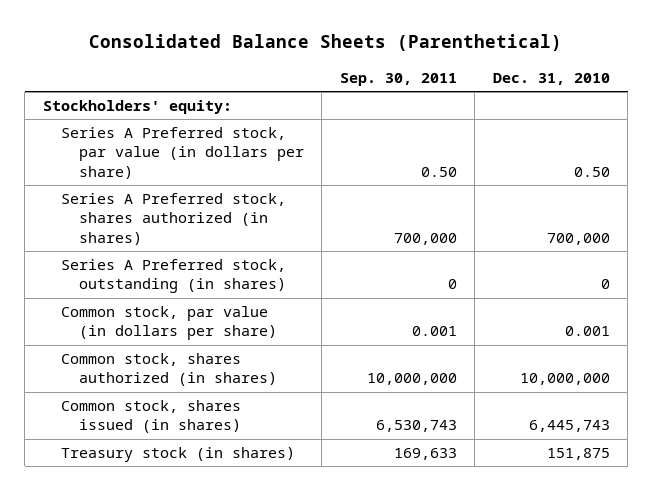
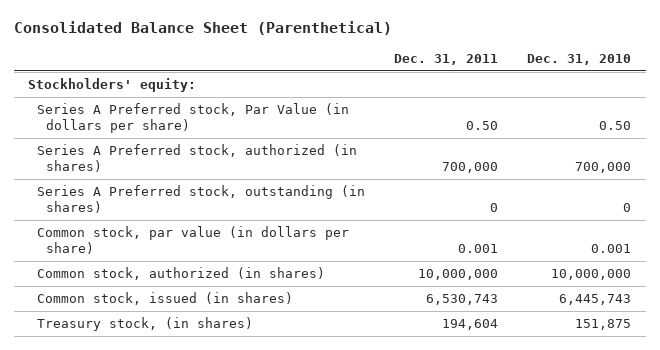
[89,34,563,52] Consolidated Balance Sheets (Parenthetical) -> [13,21,392,36] Consolidated Balance Sheet (Parenthetical)
[339,72,457,86] Sep. 30, 2011 -> none
none -> [394,54,499,66] Dec. 31, 2011
[60,127,304,179] Series A Preferred stock, par value (in dollars per share) -> [37,102,350,133] Series A Preferred stock, Par Value (in dollars per share)
[60,193,286,245] Series A Preferred stock, shares authorized (in shares) -> [37,143,358,172] Series A Preferred stock, authorized (in shares)
[60,353,277,387] Common stock, shares authorized (in shares) -> [37,266,326,280] Common stock, authorized (in shares)
[60,400,241,434] Common stock, shares issued (in shares) -> [37,291,294,305] Common stock, issued (in shares)
[60,447,295,463] Treasury stock (in shares) -> [37,316,254,331] Treasury stock, (in shares)

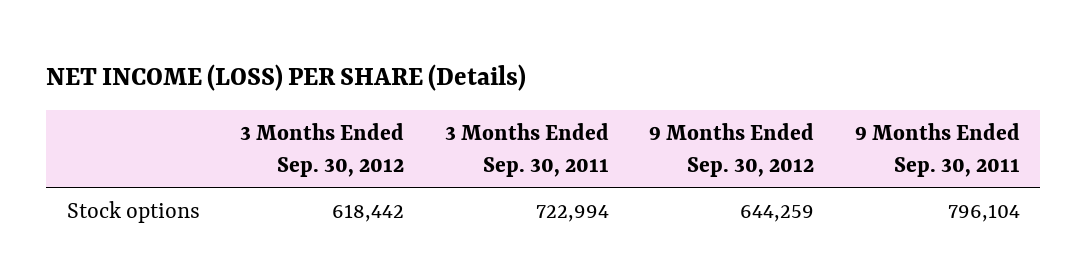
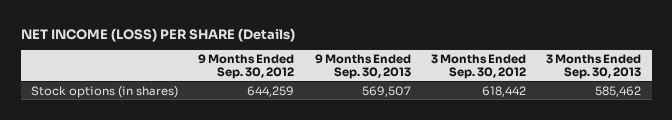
[444,122,609,177] 3 Months Ended Sep. 30, 2011 -> none
[854,122,1020,177] 9 Months Ended Sep. 30, 2011 -> none
none -> [314,53,411,80] 9 Months Ended Sep. 30, 2013
none -> [546,53,642,80] 3 Months Ended Sep. 30, 2013
[66,200,200,223] Stock options -> [31,85,179,98] Stock options (in shares)

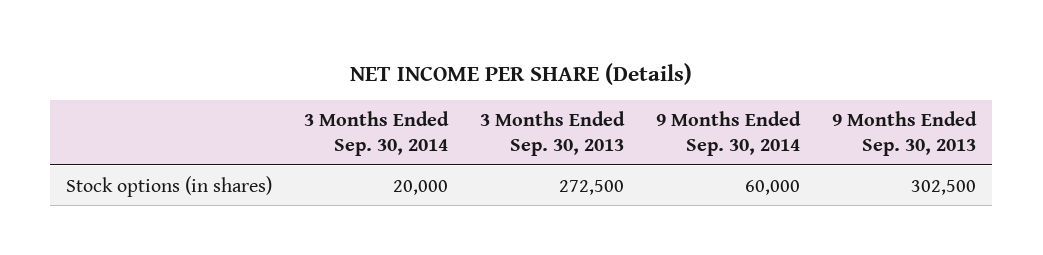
[20,27,295,42] NET INCOME (LOSS) PER SHARE (Details) -> [350,62,693,85] NET INCOME PER SHARE (Details)
[198,53,295,80] 9 Months Ended Sep. 30, 2012 -> none
[431,53,527,80] 3 Months Ended Sep. 30, 2012 -> none
none -> [304,111,450,156] 3 Months Ended Sep. 30, 2014
none -> [656,111,802,156] 9 Months Ended Sep. 30, 2014
[361,85,411,97] 569,507 -> [911,179,977,195] 302,500
[595,85,642,97] 585,462 -> [559,179,625,195] 272,500

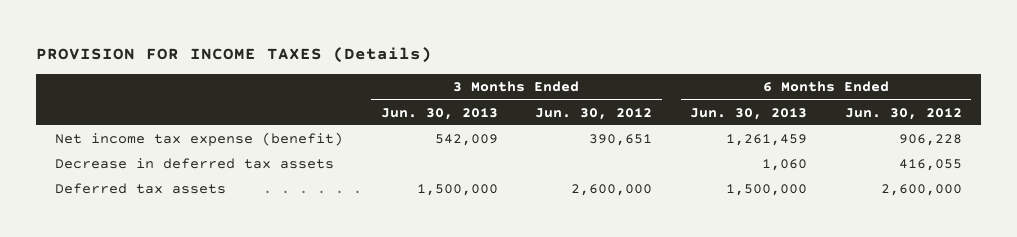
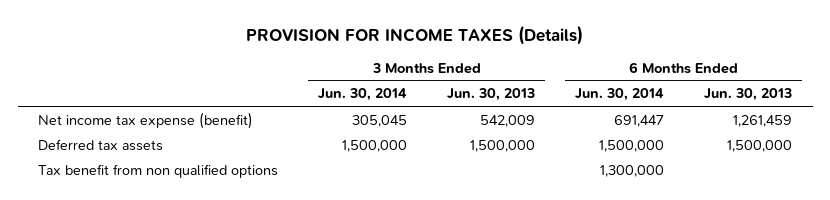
[535,107,653,120] Jun. 30, 2012 -> none
[844,107,962,120] Jun. 30, 2012 -> none
none -> [318,88,408,102] Jun. 30, 2014
none -> [575,88,665,102] Jun. 30, 2014
[54,158,334,170] Decrease in deferred tax assets -> none
none -> [37,163,278,178] Tax benefit from non qualified options

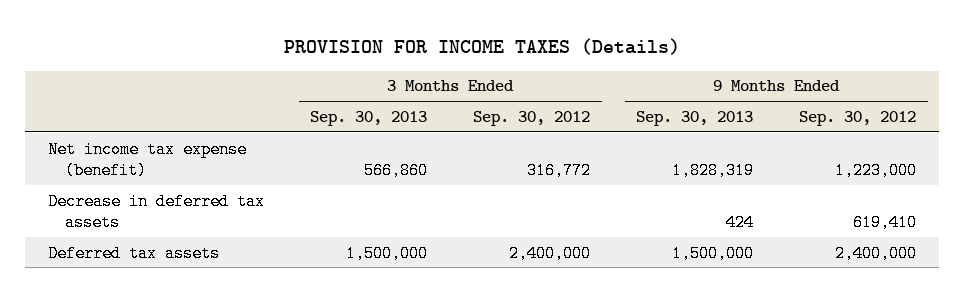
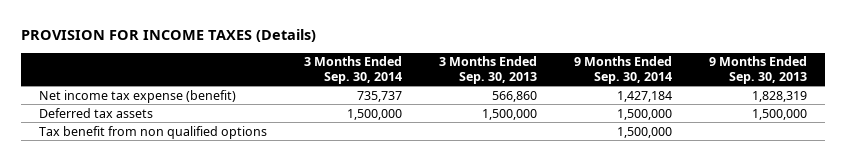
[473,110,591,126] Sep. 30, 2012 -> none
[799,110,917,126] Sep. 30, 2012 -> none
none -> [303,56,402,85] 3 Months Ended Sep. 30, 2014
none -> [573,56,672,85] 9 Months Ended Sep. 30, 2014
[48,192,266,232] Decrease in deferred tax assets -> none
none -> [38,125,267,139] Tax benefit from non qualified options

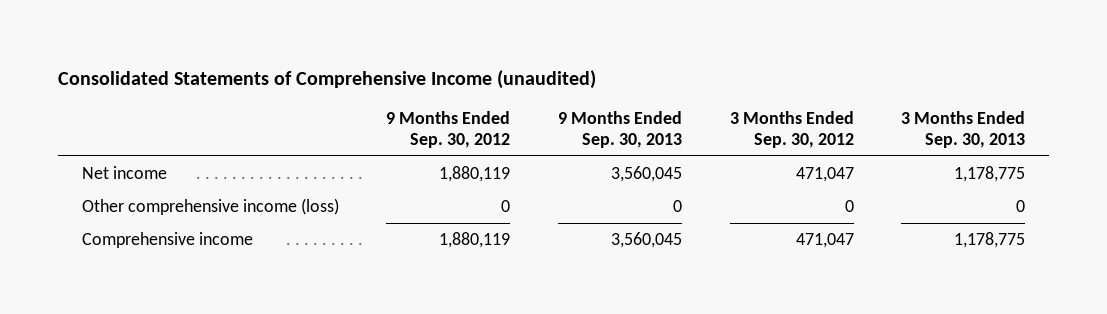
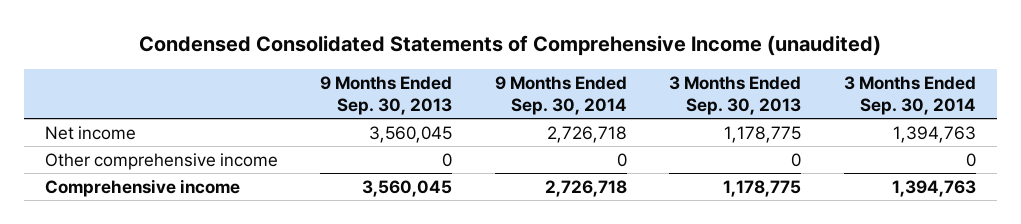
[58,69,597,89] Consolidated Statements of Comprehensive Income (unaudited) -> [139,35,882,57] Condensed Consolidated Statements of Comprehensive Income (unaudited)
[386,111,511,148] 9 Months Ended Sep. 30, 2012 -> none
[729,111,854,148] 3 Months Ended Sep. 30, 2012 -> none
none -> [494,75,627,115] 9 Months Ended Sep. 30, 2014
none -> [843,75,976,115] 3 Months Ended Sep. 30, 2014
[81,198,339,216] Other comprehensive income (loss) -> [45,152,279,170] Other comprehensive income

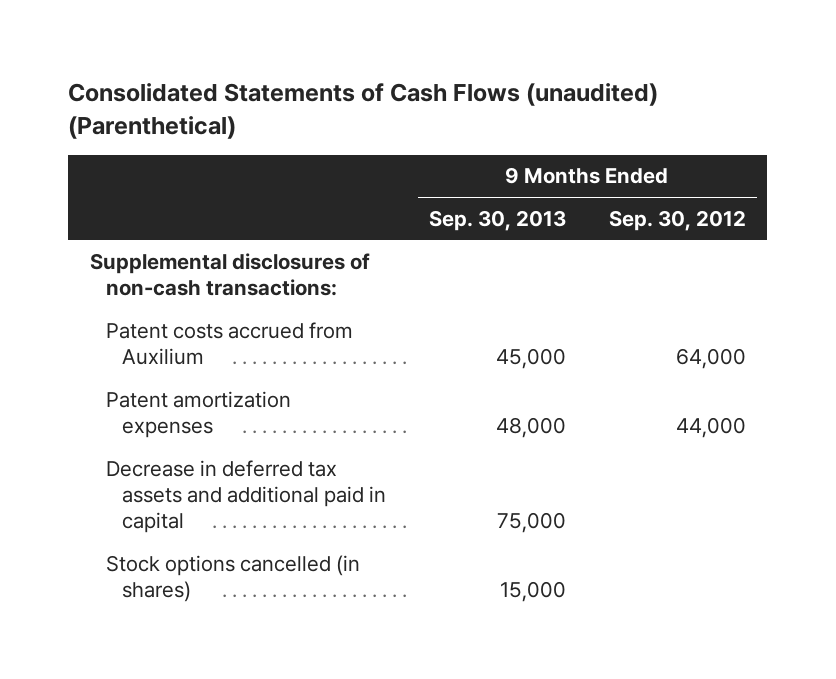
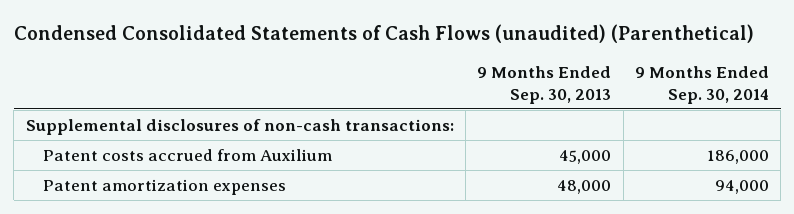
[68,83,659,139] Consolidated Statements of Cash Flows (unaudited) (Parenthetical) -> [13,24,754,44] Condensed Consolidated Statements of Cash Flows (unaudited) (Parenthetical)
[608,209,746,231] Sep. 30, 2012 -> none
none -> [634,66,769,104] 9 Months Ended Sep. 30, 2014
[105,459,387,534] Decrease in deferred tax assets and additional paid in capital -> none
[105,554,360,602] Stock options cancelled (in shares) -> none

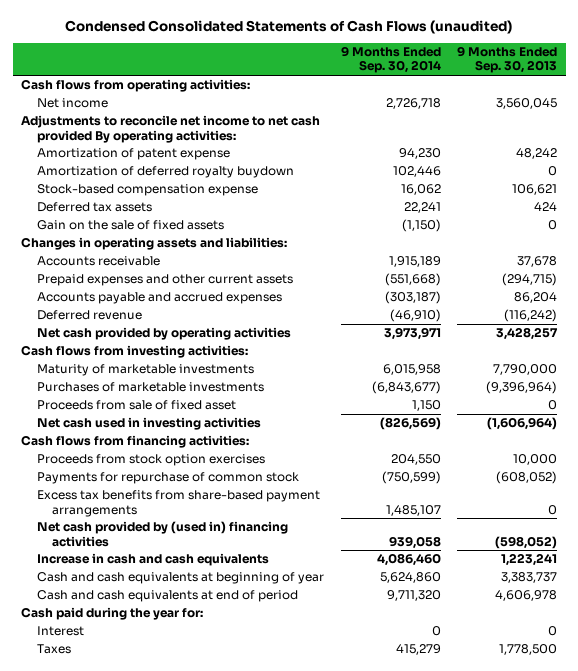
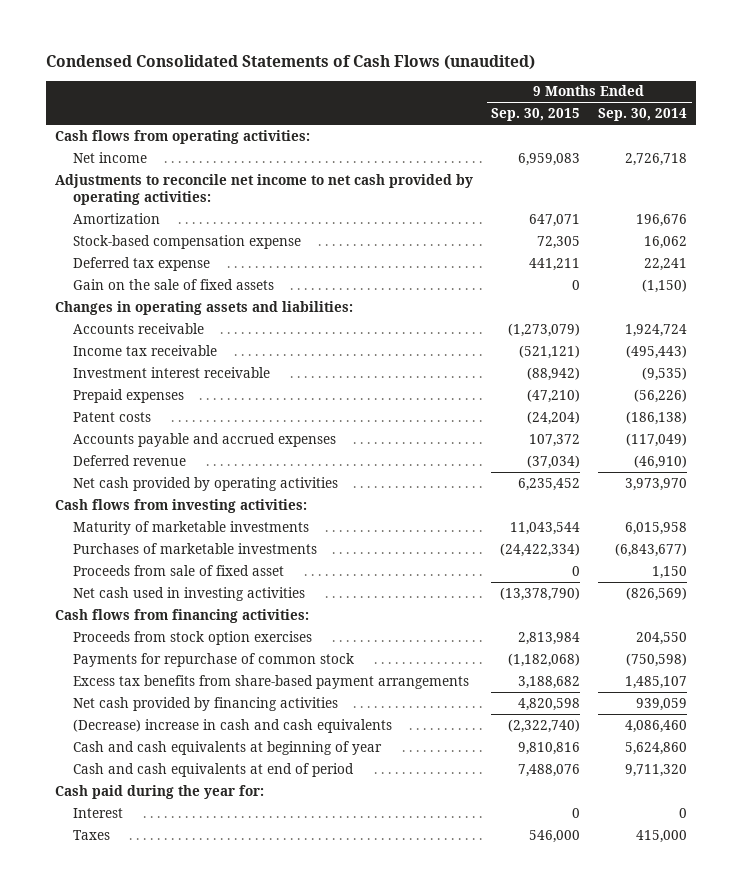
[457,45,558,74] 9 Months Ended Sep. 30, 2013 -> none
none -> [491,108,581,122] Sep. 30, 2015
[36,148,230,161] Amortization of patent expense -> none
[36,166,294,179] Amortization of deferred royalty buydown -> none
[20,115,320,143] Adjustments to reconcile net income to net cash provided By operating activities: -> [55,173,474,205] Adjustments to reconcile net income to net cash provided by operating activities:
none -> [73,212,161,224] Amortization
[36,202,152,213] Deferred tax assets -> [73,256,211,271] Deferred tax expense
[36,274,293,287] Prepaid expenses and other current assets -> none
[388,256,441,268] 1,915,189 -> [625,323,688,337] 1,924,724
none -> [73,344,218,356] Income tax receivable
none -> [73,366,271,378] Investment interest receivable
none -> [73,388,185,403] Prepaid expenses
none -> [73,411,152,422] Patent costs
[384,291,441,305] (303,187) -> [626,432,688,447] (117,049)
[383,327,441,341] 3,973,971 -> [625,477,688,491] 3,973,970
[381,471,441,485] (750,599) -> [626,652,688,667] (750,598)
[36,521,288,547] Net cash provided by (used in) financing activities -> [73,696,339,711] Net cash provided by financing activities
[388,535,441,549] 939,058 -> [636,697,688,711] 939,059
[36,553,269,567] Increase in cash and cash equivalents -> [73,718,393,733] (Decrease) increase in cash and cash equivalents
[395,644,441,656] 415,279 -> [636,829,688,843] 415,000

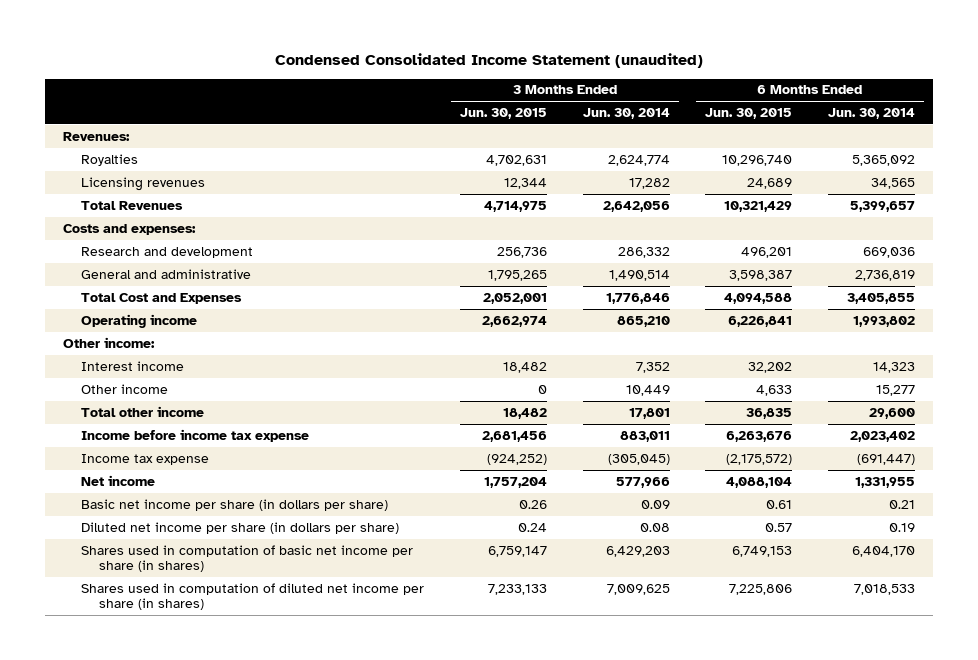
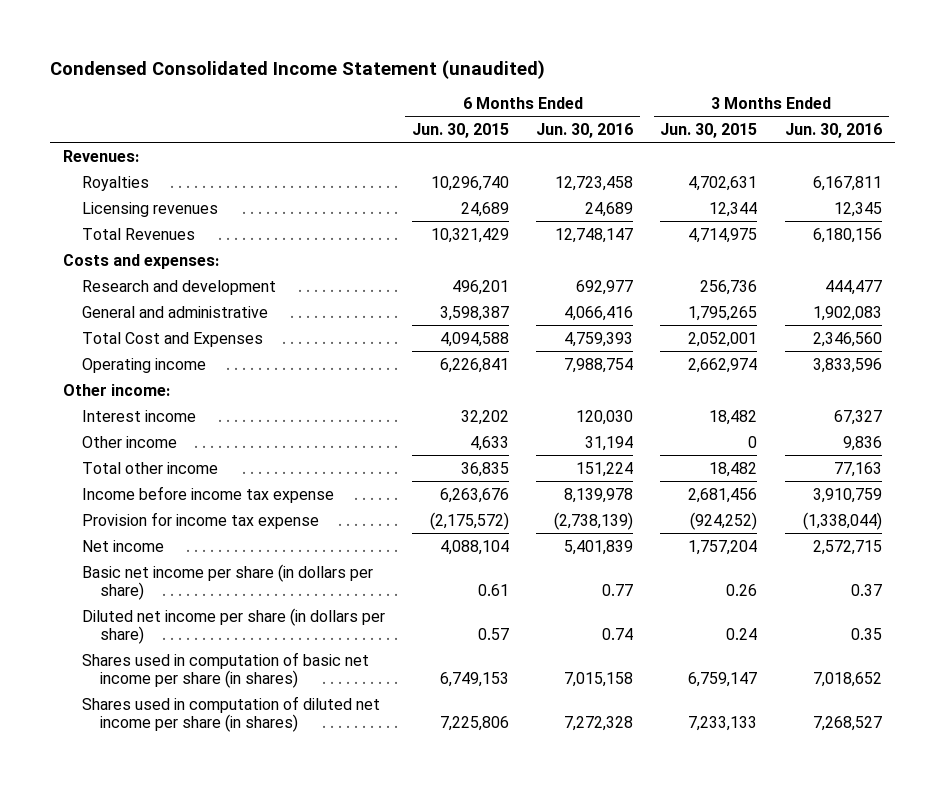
[582,107,670,119] Jun. 30, 2014 -> none
[828,107,916,119] Jun. 30, 2014 -> none
none -> [536,122,634,138] Jun. 30, 2016
none -> [784,122,882,138] Jun. 30, 2016
[80,453,209,465] Income tax expense -> [81,511,319,529] Provision for income tax expense

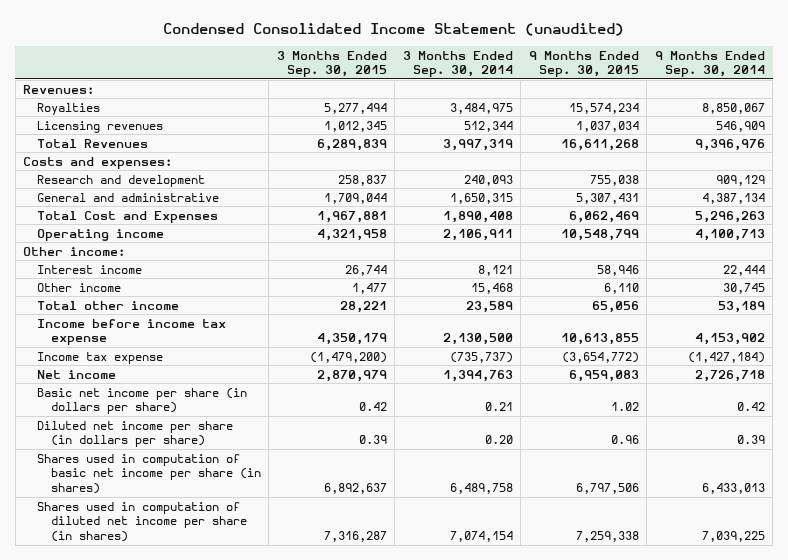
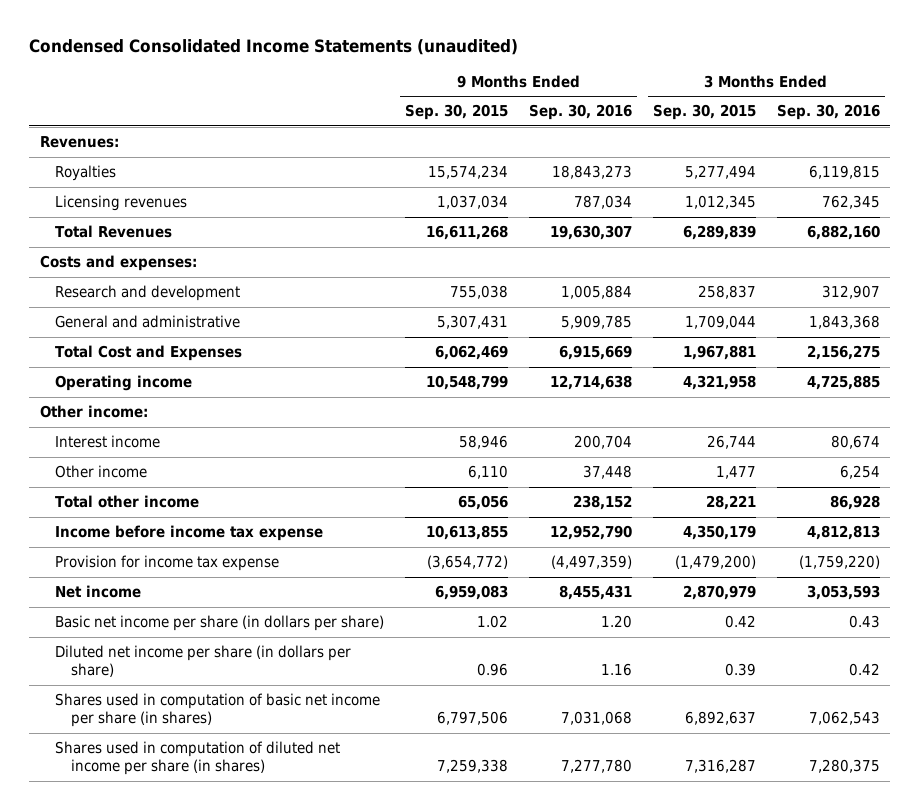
[162,22,624,36] Condensed Consolidated Income Statement (unaudited) -> [29,38,519,55] Condensed Consolidated Income Statements (unaudited)
[402,50,513,78] 3 Months Ended Sep. 30, 2014 -> none
[654,50,765,78] 9 Months Ended Sep. 30, 2014 -> none
none -> [528,104,632,121] Sep. 30, 2016
none -> [776,104,880,121] Sep. 30, 2016
[37,351,164,364] Income tax expense -> [55,555,280,572] Provision for income tax expense

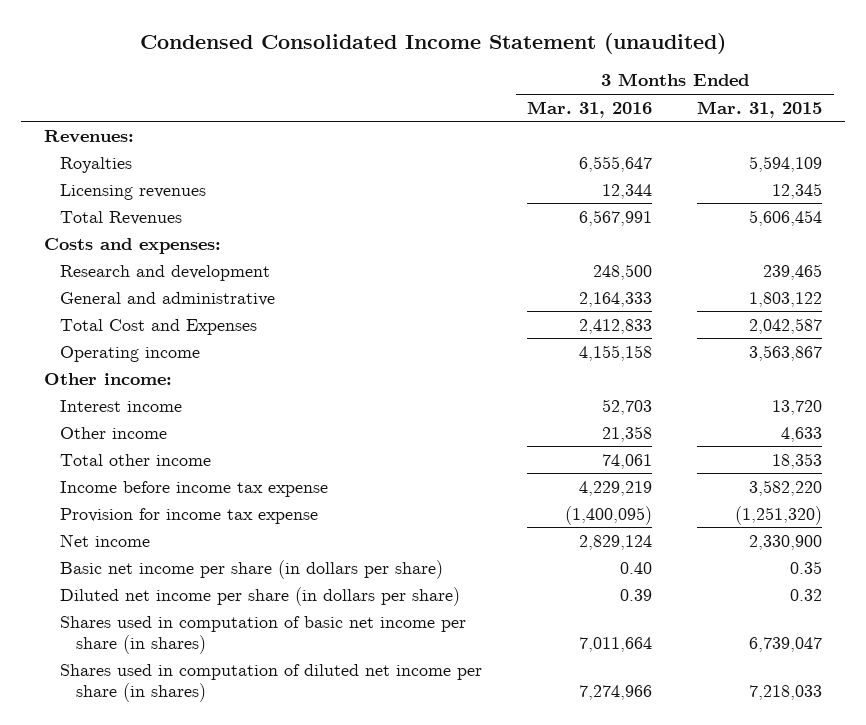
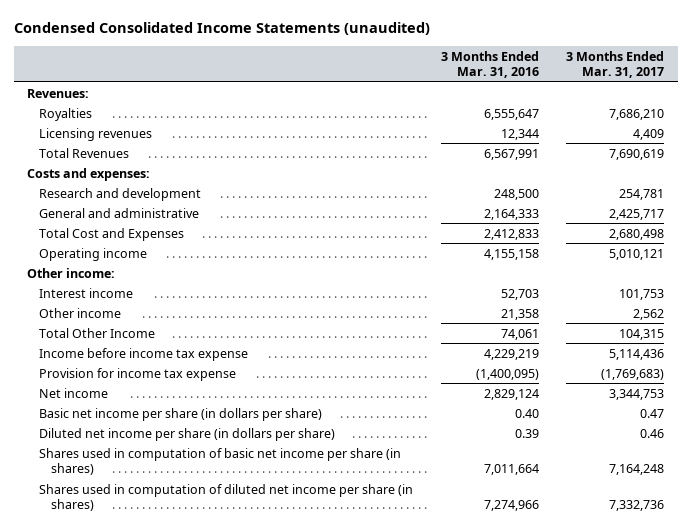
[140,32,727,54] Condensed Consolidated Income Statement (unaudited) -> [13,22,430,36] Condensed Consolidated Income Statements (unaudited)
[697,100,823,118] Mar. 31, 2015 -> none
none -> [565,50,664,79] 3 Months Ended Mar. 31, 2017
[59,453,211,466] Total other income -> [39,327,156,338] Total Other Income

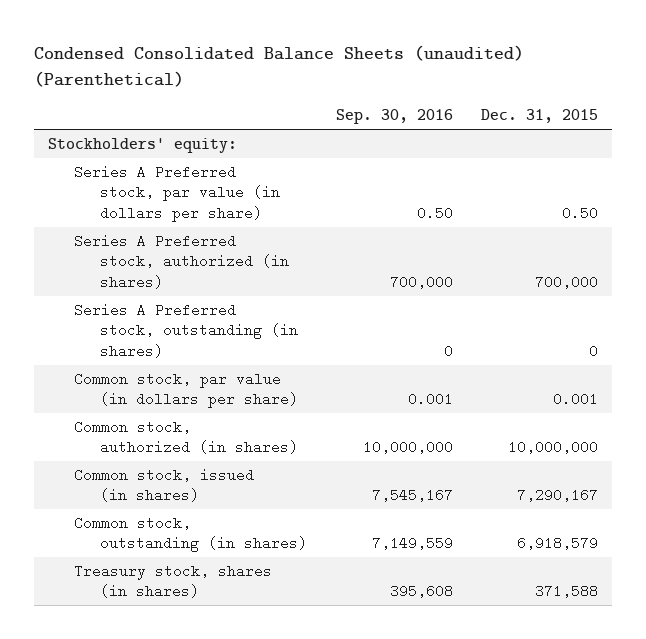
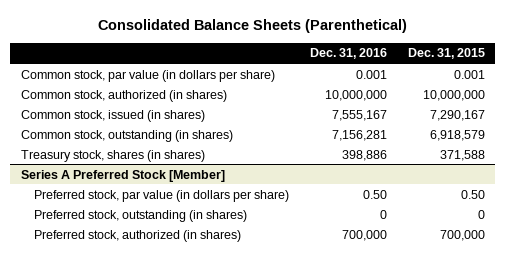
[33,45,524,87] Condensed Consolidated Balance Sheets (unaudited) (Parenthetical) -> [97,19,407,34] Consolidated Balance Sheets (Parenthetical)
[335,109,453,125] Sep. 30, 2016 -> none
none -> [309,48,387,60] Dec. 31, 2016
[48,137,238,153] Stockholders' equity: -> none
[74,164,281,222] Series A Preferred stock, par value (in dollars per share) -> none
[74,233,290,289] Series A Preferred stock, authorized (in shares) -> none
[74,302,299,358] Series A Preferred stock, outstanding (in shares) -> none
none -> [20,169,225,182] Series A Preferred Stock [Member]
none -> [34,189,290,202] Preferred stock, par value (in dollars per share)
none -> [34,209,248,222] Preferred stock, outstanding (in shares)
none -> [34,229,242,242] Preferred stock, authorized (in shares)

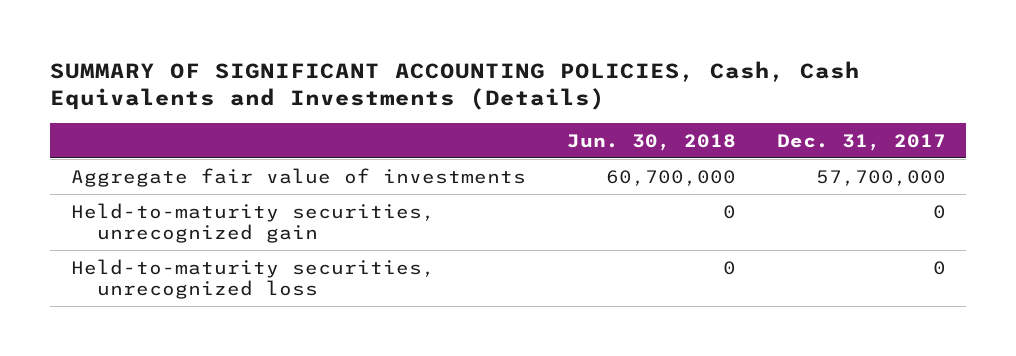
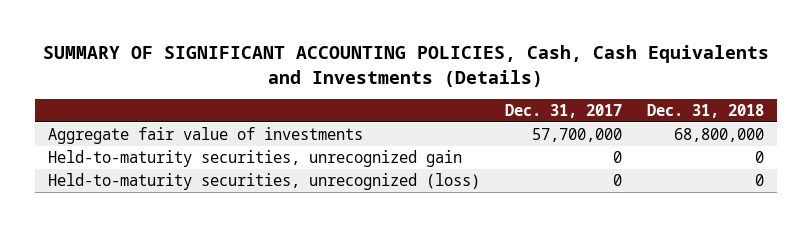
[566,133,736,151] Jun. 30, 2018 -> none
none -> [647,104,765,119] Dec. 31, 2018
[70,258,435,300] Held-to-maturity securities, unrecognized loss -> [47,173,480,191] Held-to-maturity securities, unrecognized (loss)

